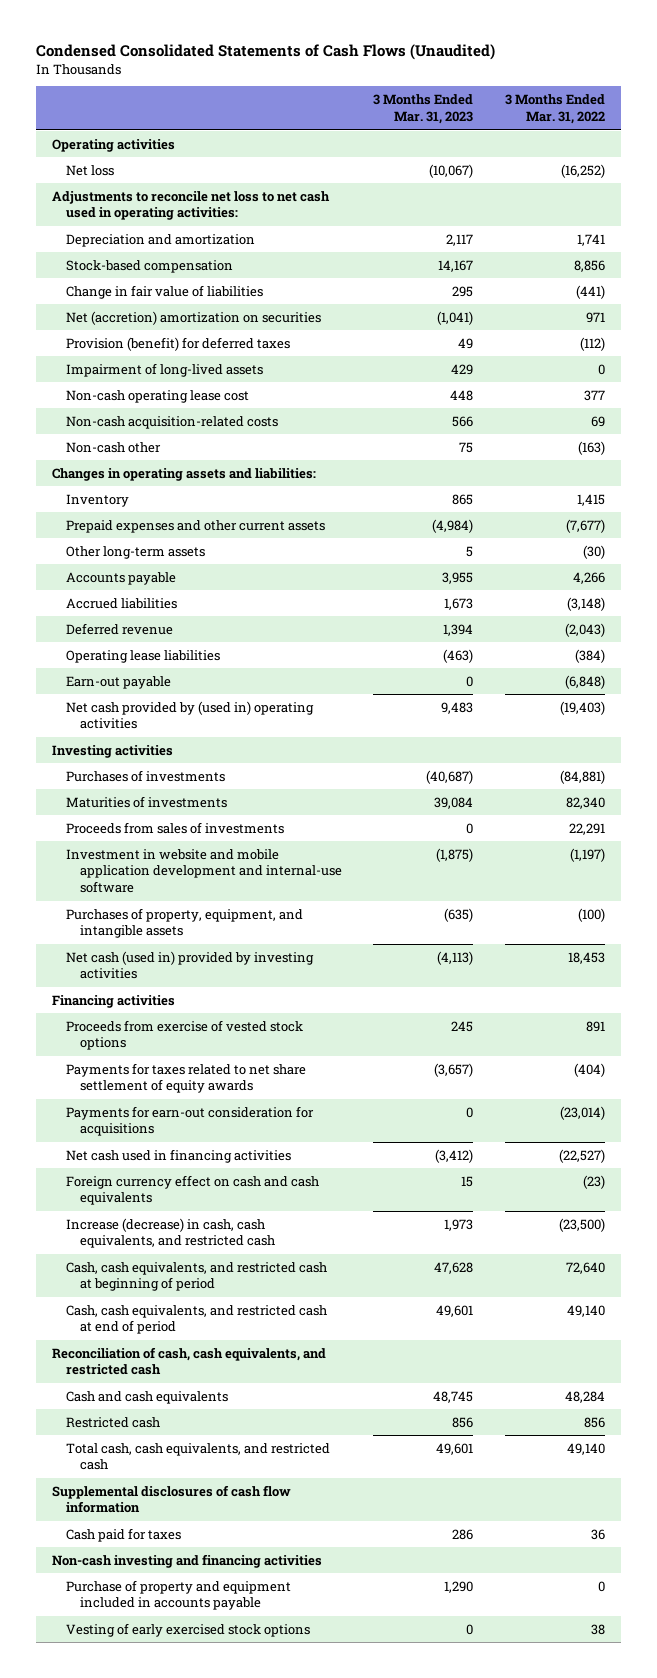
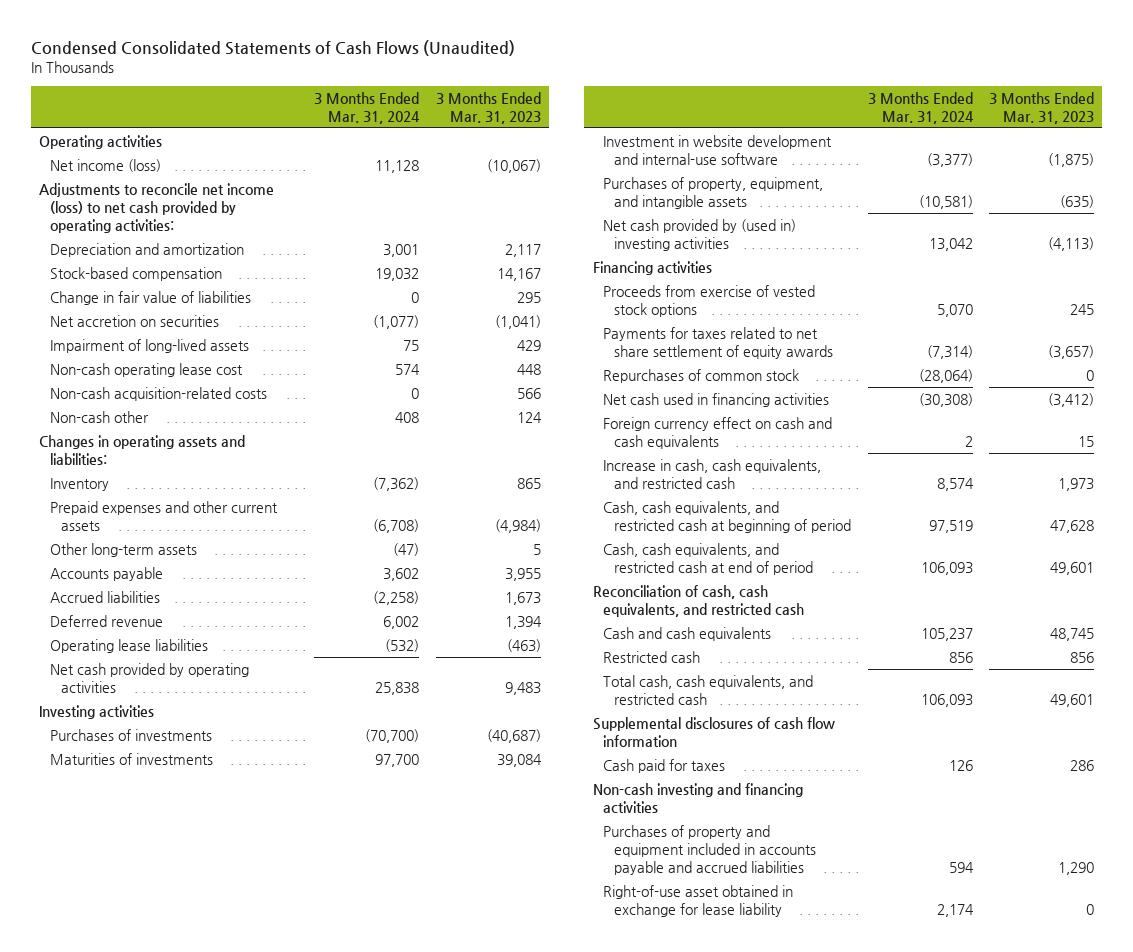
[504,94,605,124] 3 Months Ended Mar. 31, 2022 -> none
none -> [314,91,421,124] 3 Months Ended Mar. 31, 2024
[65,164,114,176] Net loss -> [49,158,161,172] Net income (loss)
[51,190,330,221] Adjustments to reconcile net loss to net cash used in operating activities: -> [39,182,275,233] Adjustments to reconcile net income (loss) to net cash provided by operating activities:
[65,336,290,351] Provision (benefit) for deferred taxes -> none
[65,310,321,325] Net (accretion) amortization on securities -> [49,314,219,327] Net accretion on securities
[459,441,474,453] 75 -> [516,411,542,423] 124
[65,675,171,689] Earn-out payable -> none
[65,700,314,730] Net cash provided by (used in) operating activities -> [49,662,249,693] Net cash provided by operating activities
[65,821,284,834] Proceeds from sales of investments -> none
[65,848,343,894] Investment in website and mobile application development and internal-use software -> [603,134,833,165] Investment in website development and internal-use software
[65,950,314,980] Net cash (used in) provided by investing activities -> [603,218,797,251] Net cash provided by (used in) investing activities
[65,1105,314,1137] Payments for earn-out consideration for acquisitions -> none
none -> [603,368,800,383] Repurchases of common stock
[65,1217,276,1249] Increase (decrease) in cash, cash equivalents, and restricted cash -> [603,458,822,489] Increase in cash, cash equivalents, and restricted cash
[65,1622,310,1637] Vesting of early exercised stock options -> none
[65,1579,291,1611] Purchase of property and equipment included in accounts payable -> [603,824,817,875] Purchases of property and equipment included in accounts payable and accrued liabilities
none -> [603,884,794,917] Right-of-use asset obtained in exchange for lease liability

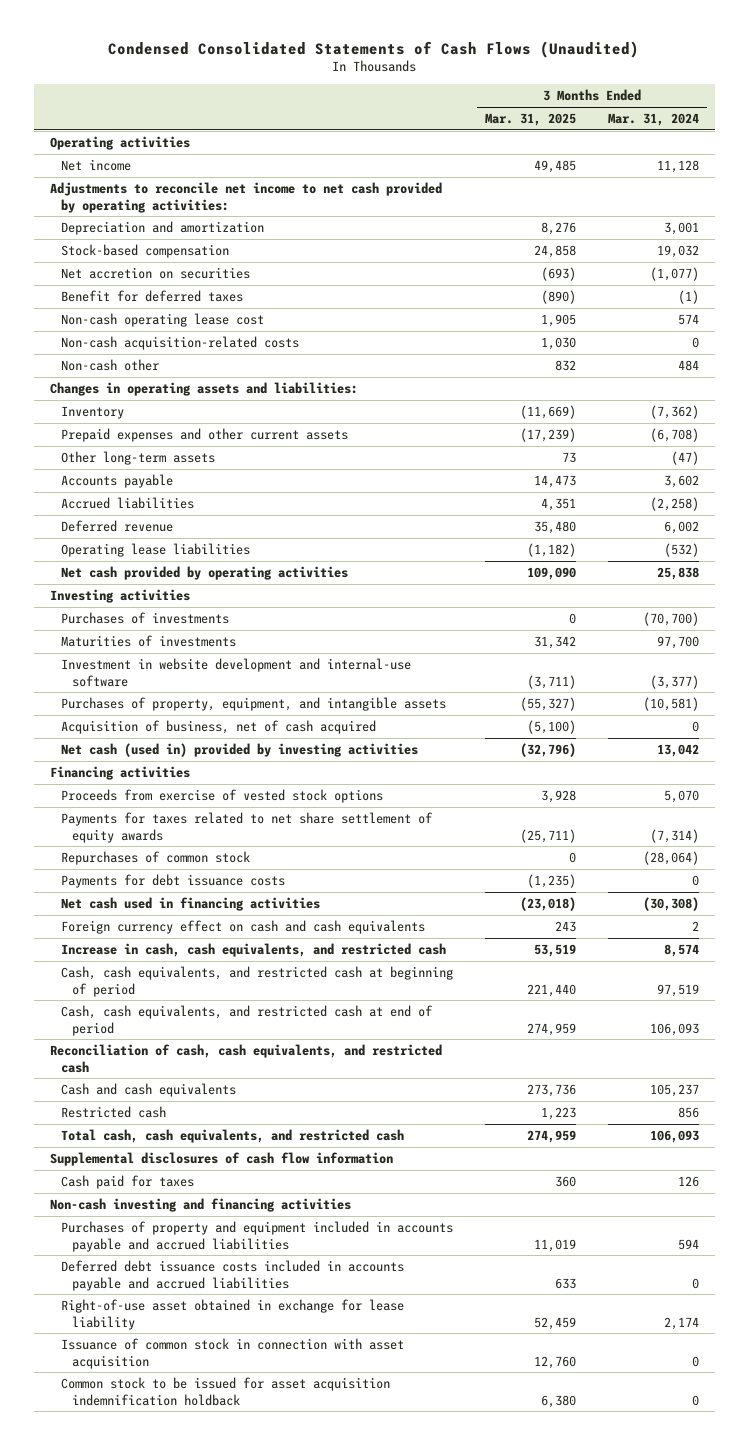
[435,91,541,124] 3 Months Ended Mar. 31, 2023 -> none
none -> [484,112,576,126] Mar. 31, 2025
[49,158,161,172] Net income (loss) -> [60,158,131,171] Net income
[39,182,275,233] Adjustments to reconcile net income (loss) to net cash provided by operating activities: -> [49,181,442,213] Adjustments to reconcile net income to net cash provided by operating activities:
[49,290,251,305] Change in fair value of liabilities -> none
[49,338,249,353] Impairment of long-lived assets -> none
none -> [60,289,243,302] Benefit for deferred taxes
[395,411,420,423] 408 -> [677,359,699,371] 484
none -> [60,719,376,734] Acquisition of business, net of cash acquired
[603,218,797,251] Net cash provided by (used in) investing activities -> [60,742,418,757] Net cash (used in) provided by investing activities
none -> [60,873,285,888] Payments for debt issuance costs
none -> [60,1259,404,1291] Deferred debt issuance costs included in accounts payable and accrued liabilities
none -> [60,1337,404,1369] Issuance of common stock in connection with asset acquisition
none -> [60,1376,390,1406] Common stock to be issued for asset acquisition indemnification holdback

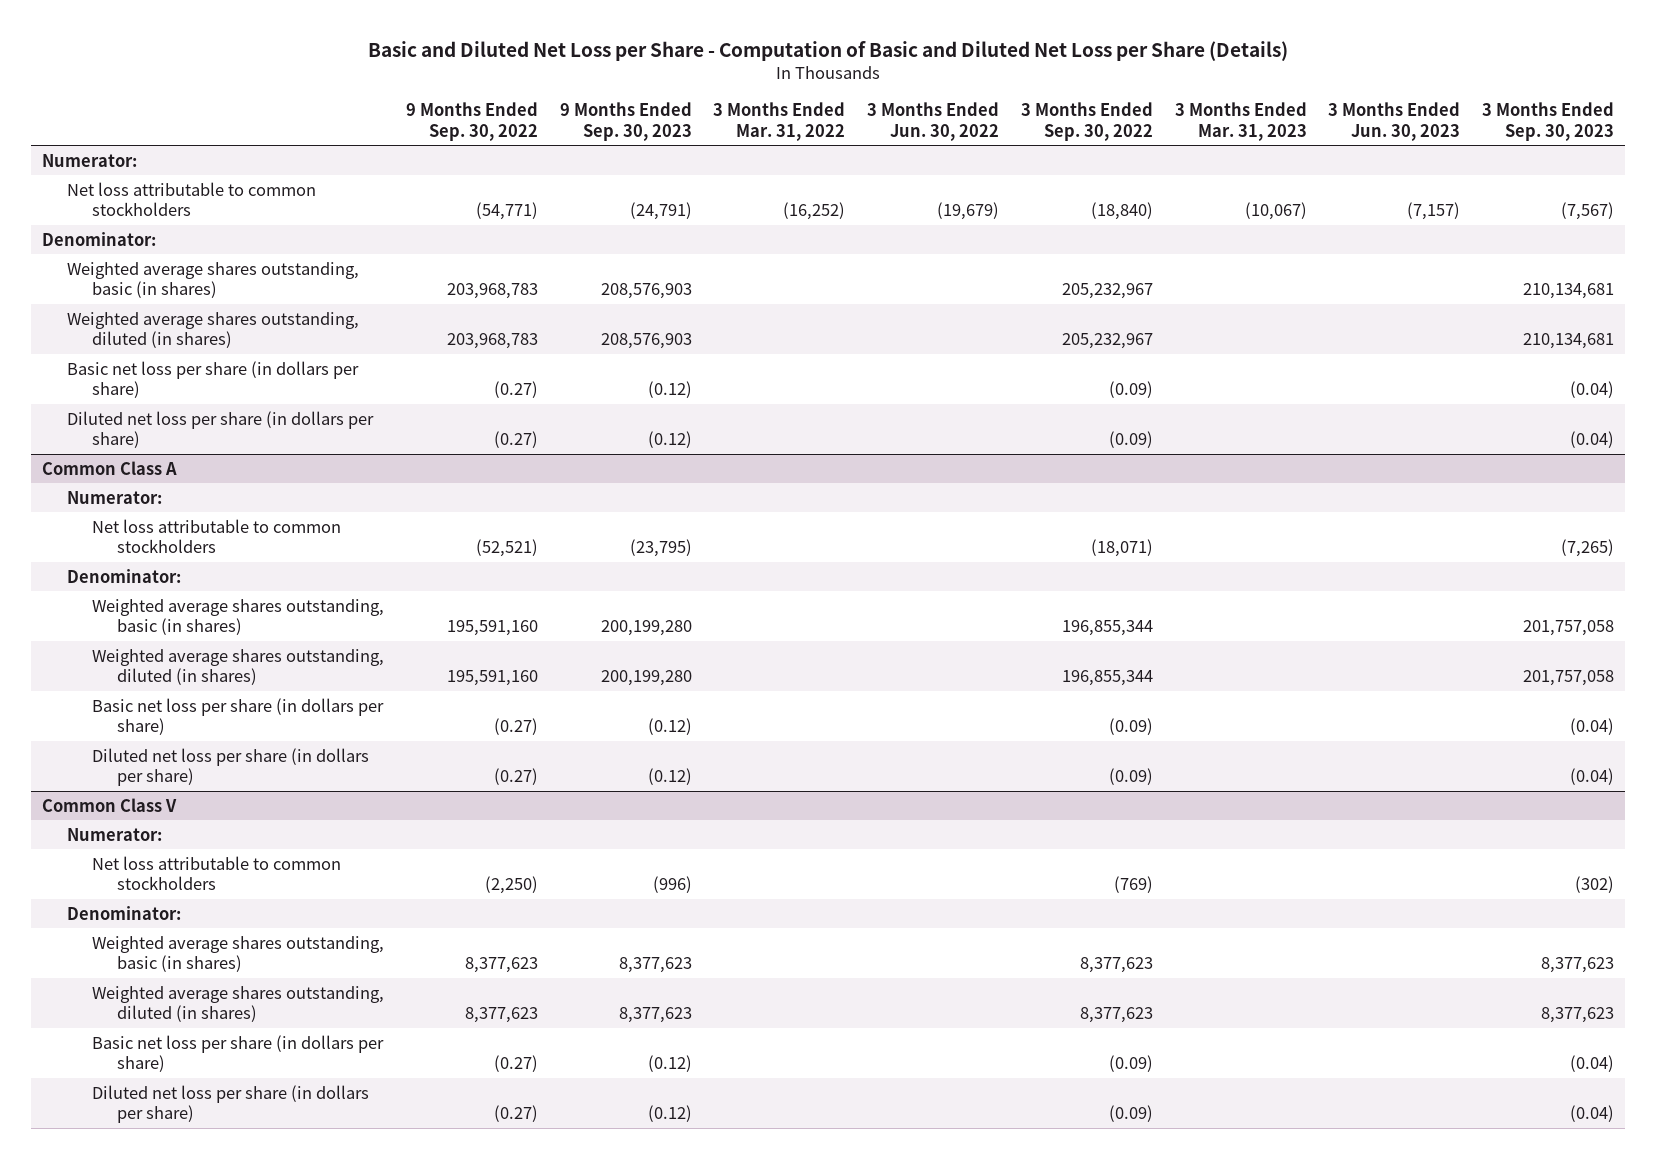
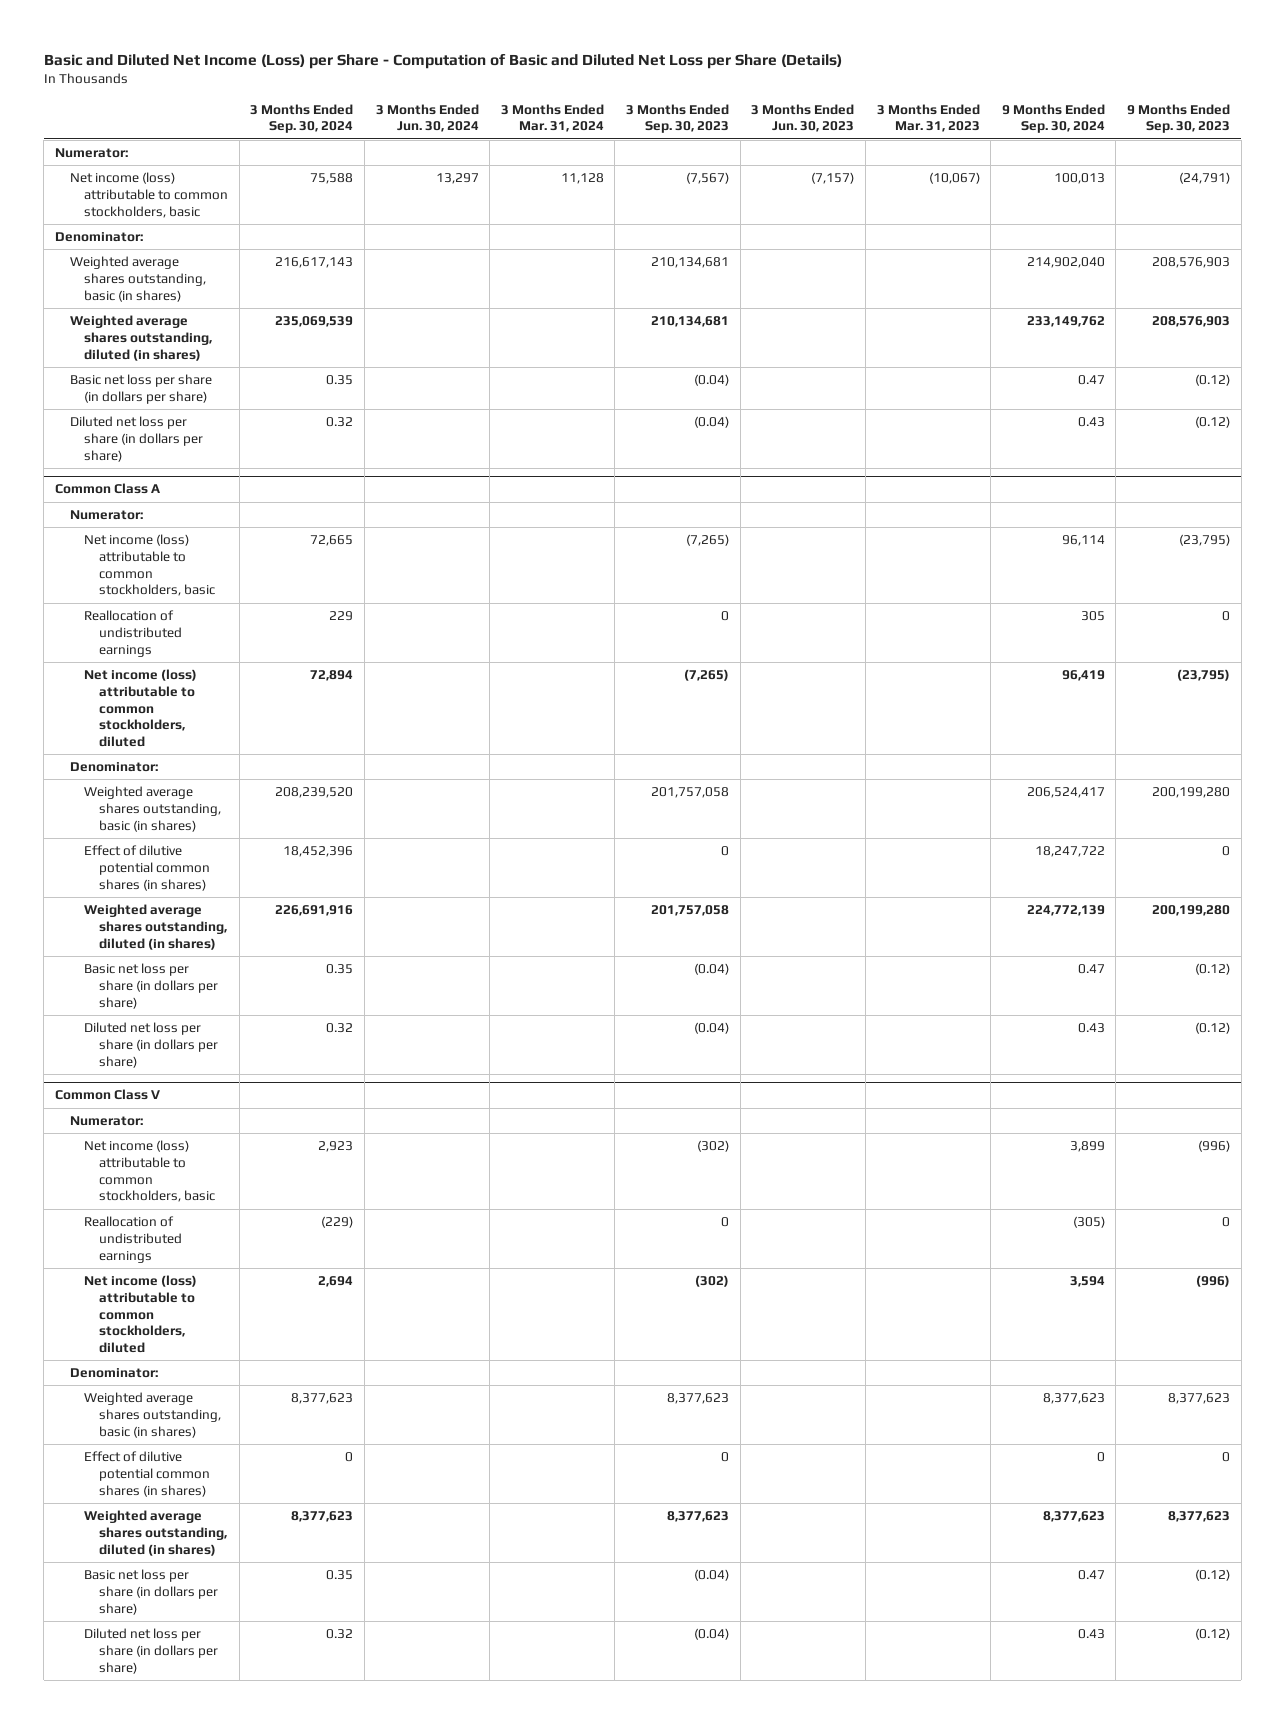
[368,40,1289,61] Basic and Diluted Net Loss per Share - Computation of Basic and Diluted Net Loss per Share (Details) -> [43,53,842,69] Basic and Diluted Net Income (Loss) per Share - Computation of Basic and Diluted Net Loss per Share (Details)
[405,101,538,141] 9 Months Ended Sep. 30, 2022 -> none
[713,101,846,141] 3 Months Ended Mar. 31, 2022 -> none
[867,101,1000,141] 3 Months Ended Jun. 30, 2022 -> none
[1020,101,1153,141] 3 Months Ended Sep. 30, 2022 -> none
none -> [250,103,354,134] 3 Months Ended Sep. 30, 2024
none -> [375,103,479,133] 3 Months Ended Jun. 30, 2024
none -> [500,103,604,133] 3 Months Ended Mar. 31, 2024
none -> [1001,103,1105,134] 9 Months Ended Sep. 30, 2024
[67,181,317,217] Net loss attributable to common stockholders -> [69,172,229,218] Net income (loss) attributable to common stockholders, basic
[92,518,342,554] Net loss attributable to common stockholders -> [84,534,215,597] Net income (loss) attributable to common stockholders, basic
none -> [84,610,182,657] Reallocation of undistributed earnings
none -> [84,669,198,747] Net income (loss) attributable to common stockholders, diluted
none -> [84,845,210,891] Effect of dilutive potential common shares (in shares)
[92,855,342,891] Net loss attributable to common stockholders -> [84,1140,215,1203] Net income (loss) attributable to common stockholders, basic
none -> [84,1216,182,1263] Reallocation of undistributed earnings
none -> [84,1275,198,1353] Net income (loss) attributable to common stockholders, diluted
none -> [84,1451,210,1497] Effect of dilutive potential common shares (in shares)

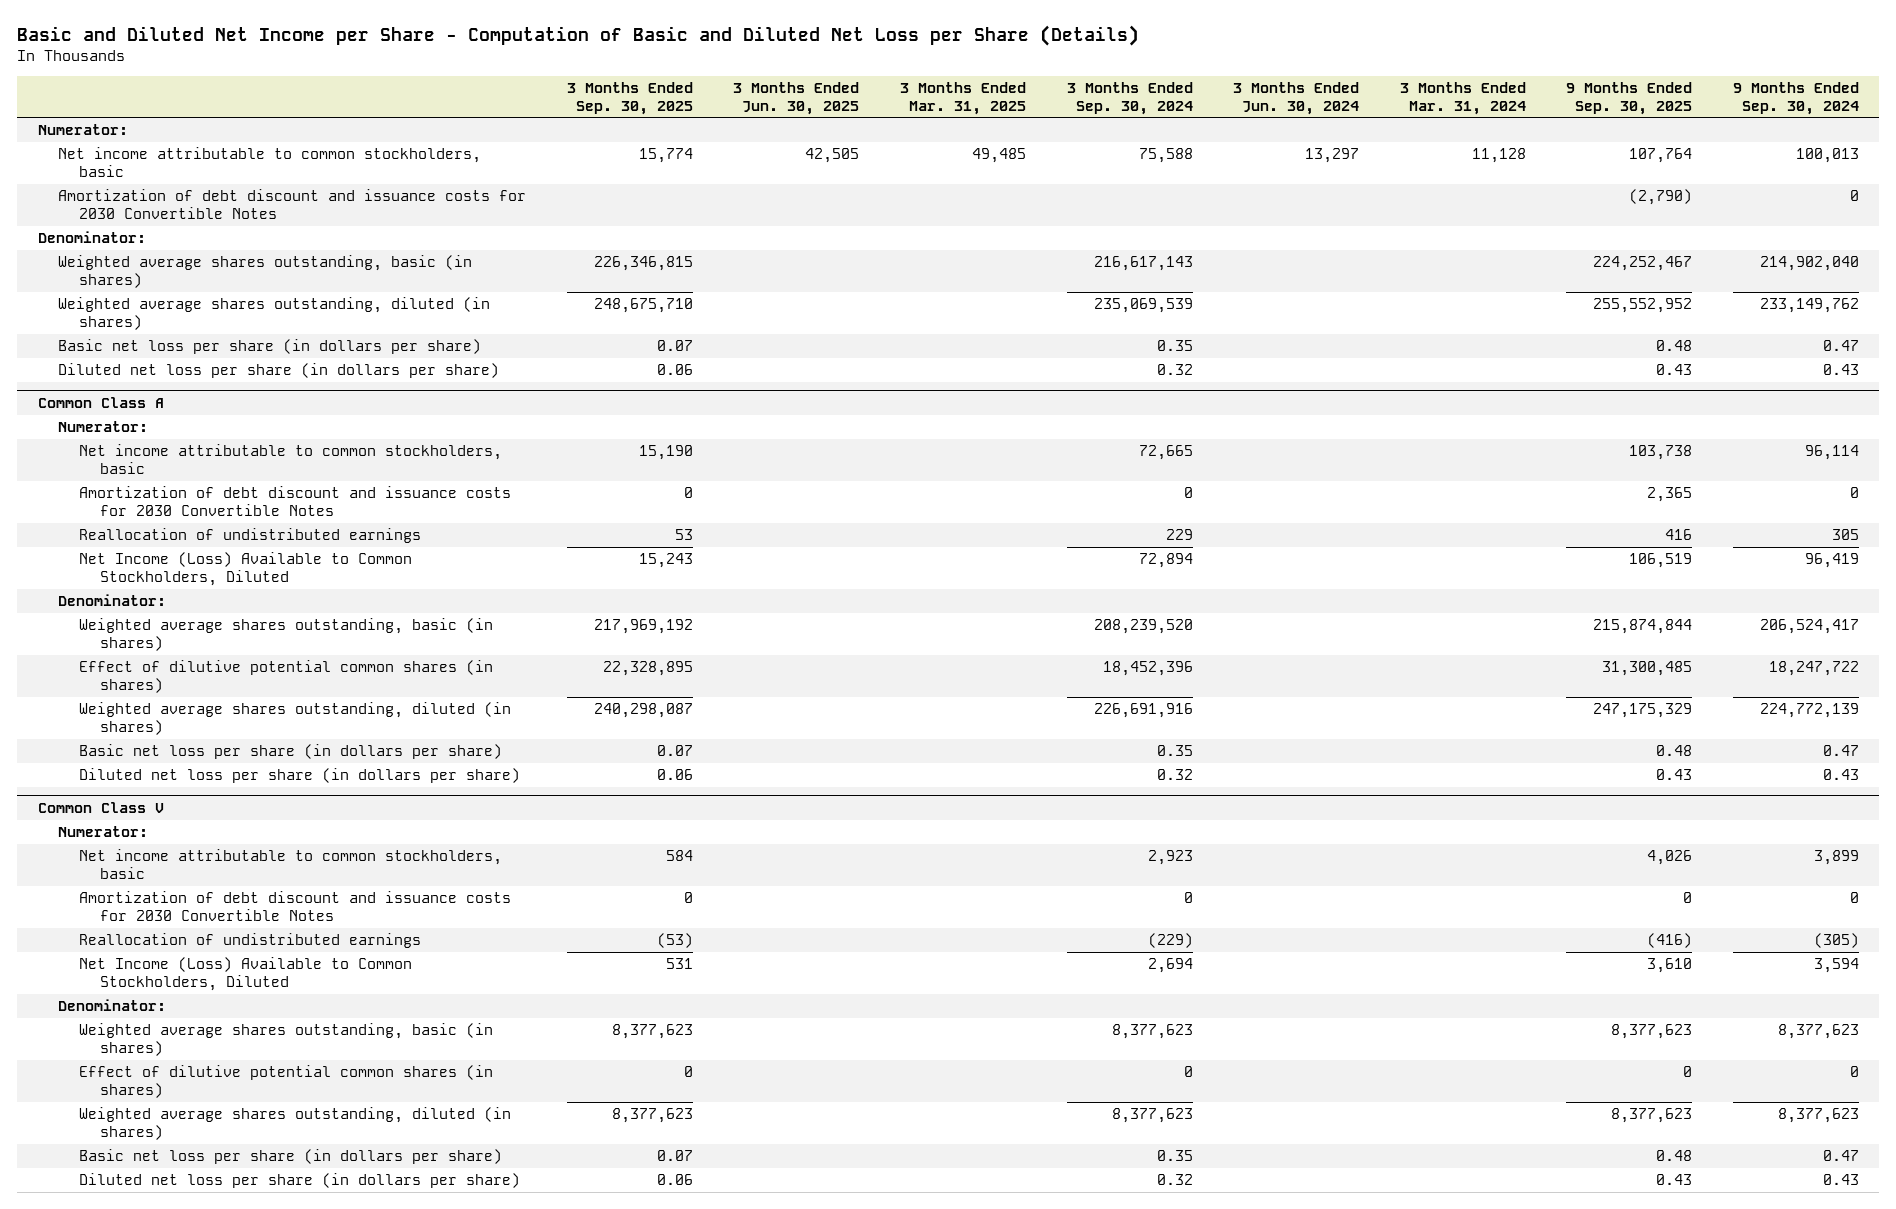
[43,53,842,69] Basic and Diluted Net Income (Loss) per Share - Computation of Basic and Diluted Net Loss per Share (Details) -> [17,24,1140,46] Basic and Diluted Net Income per Share - Computation of Basic and Diluted Net Loss per Share (Details)
[626,103,730,134] 3 Months Ended Sep. 30, 2023 -> none
[751,103,855,133] 3 Months Ended Jun. 30, 2023 -> none
[876,103,980,133] 3 Months Ended Mar. 31, 2023 -> none
[1127,103,1231,134] 9 Months Ended Sep. 30, 2023 -> none
none -> [566,82,693,115] 3 Months Ended Sep. 30, 2025
none -> [733,82,860,115] 3 Months Ended Jun. 30, 2025
none -> [899,82,1026,115] 3 Months Ended Mar. 31, 2025
none -> [1566,82,1693,115] 9 Months Ended Sep. 30, 2025
[69,172,229,218] Net income (loss) attributable to common stockholders, basic -> [58,147,482,177] Net income attributable to common stockholders, basic
none -> [58,189,527,219] Amortization of debt discount and issuance costs for 2030 Convertible Notes
[84,534,215,597] Net income (loss) attributable to common stockholders, basic -> [78,444,502,474] Net income attributable to common stockholders, basic
none -> [78,486,511,516] Amortization of debt discount and issuance costs for 2030 Convertible Notes
[84,669,198,747] Net income (loss) attributable to common stockholders, diluted -> [78,552,412,586] Net Income (Loss) Available to Common Stockholders, Diluted
[84,1140,215,1203] Net income (loss) attributable to common stockholders, basic -> [78,849,502,879] Net income attributable to common stockholders, basic
none -> [78,891,511,921] Amortization of debt discount and issuance costs for 2030 Convertible Notes
[84,1275,198,1353] Net income (loss) attributable to common stockholders, diluted -> [78,957,412,991] Net Income (Loss) Available to Common Stockholders, Diluted

